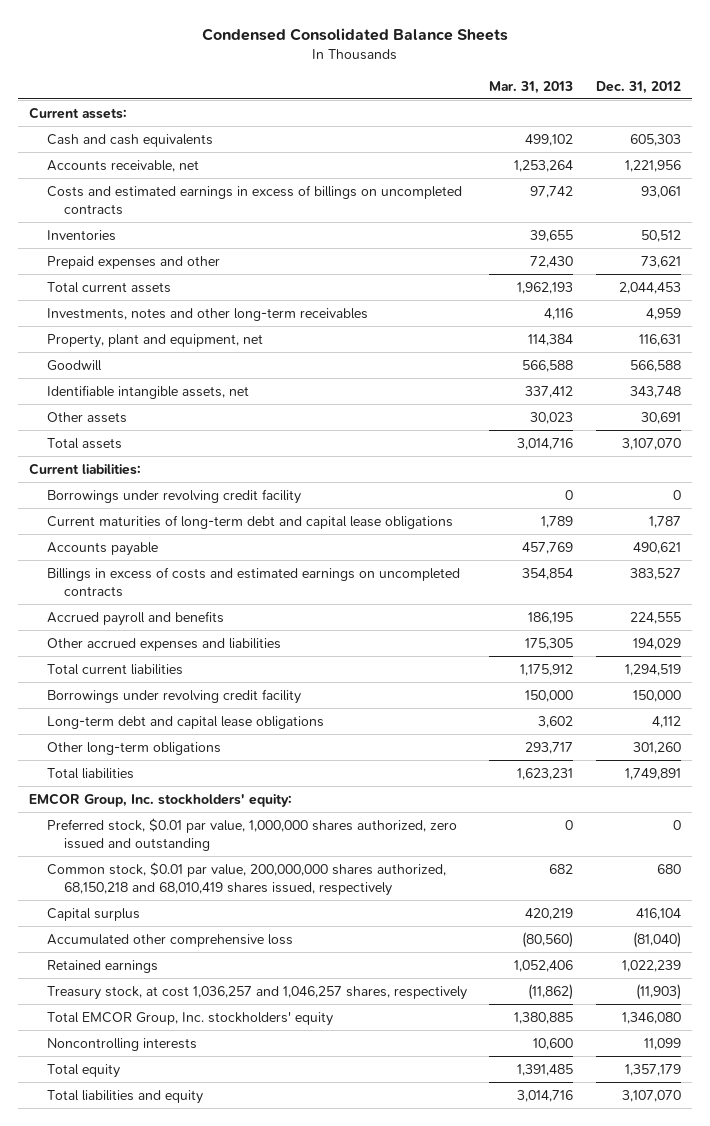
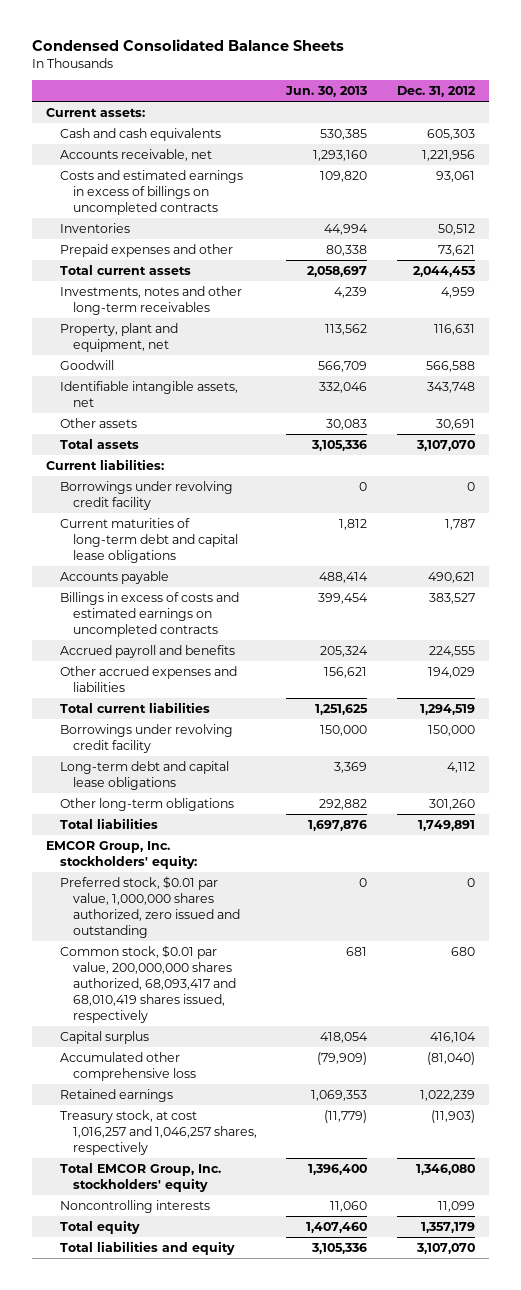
[489,80,574,94] Mar. 31, 2013 -> none
none -> [285,86,368,98] Jun. 30, 2013
[46,861,446,896] Common stock, $0.01 par value, 200,000,000 shares authorized, 68,150,218 and 68,010,419 shares issued, respectively -> [59,944,236,1024] Common stock, $0.01 par value, 200,000,000 shares authorized, 68,093,417 and 68,010,419 shares issued, respectively
[46,985,467,1000] Treasury stock, at cost 1,036,257 and 1,046,257 shares, respectively -> [59,1109,257,1155] Treasury stock, at cost 1,016,257 and 1,046,257 shares, respectively

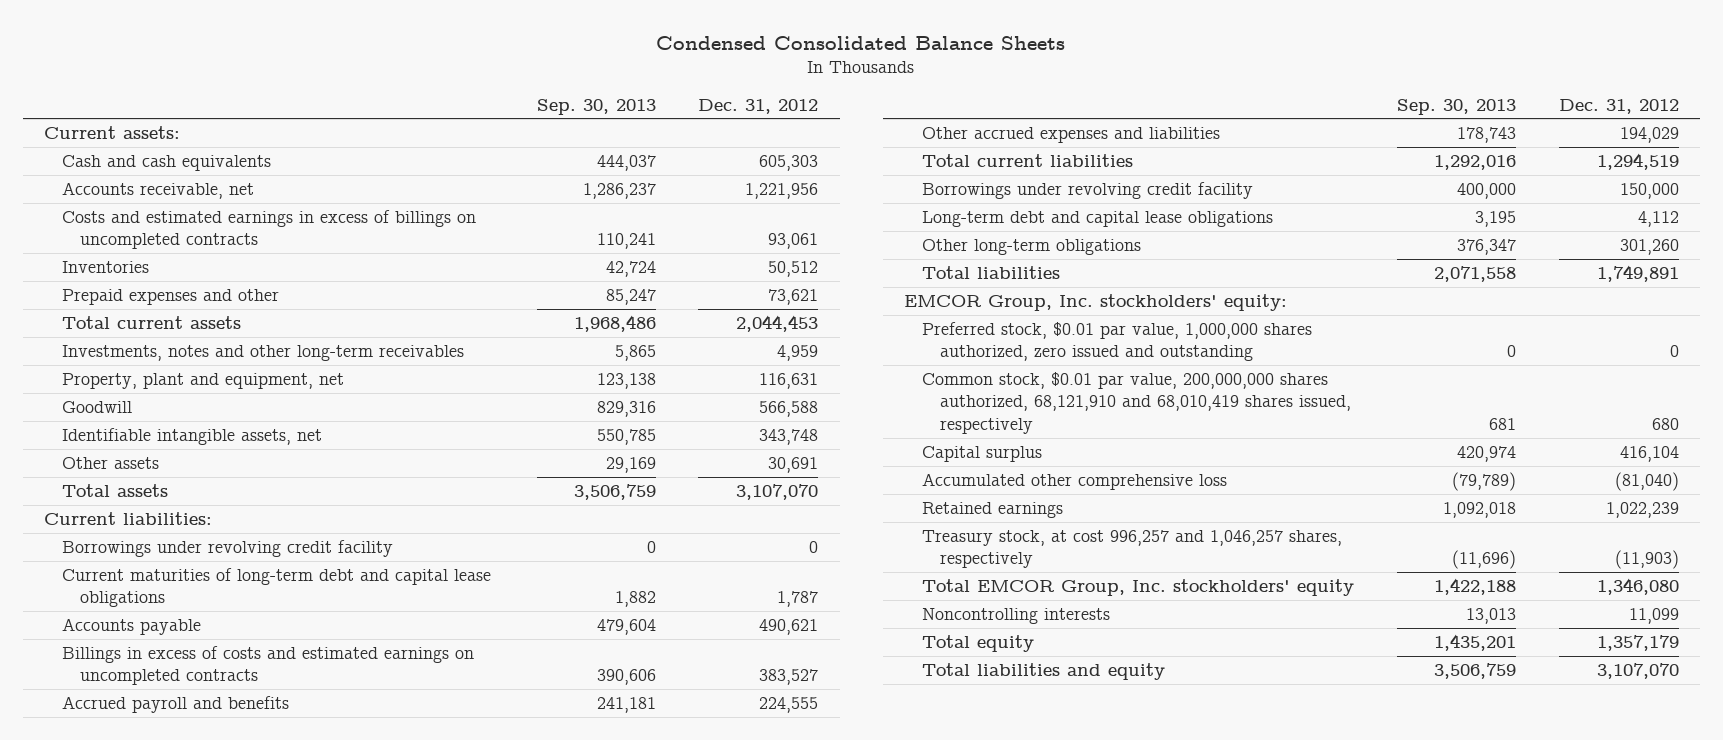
[285,86,368,98] Jun. 30, 2013 -> none
none -> [536,98,656,115] Sep. 30, 2013
[59,944,236,1024] Common stock, $0.01 par value, 200,000,000 shares authorized, 68,093,417 and 68,010,419 shares issued, respectively -> [922,371,1352,434] Common stock, $0.01 par value, 200,000,000 shares authorized, 68,121,910 and 68,010,419 shares issued, respectively
[59,1109,257,1155] Treasury stock, at cost 1,016,257 and 1,046,257 shares, respectively -> [922,529,1343,569] Treasury stock, at cost 996,257 and 1,046,257 shares, respectively

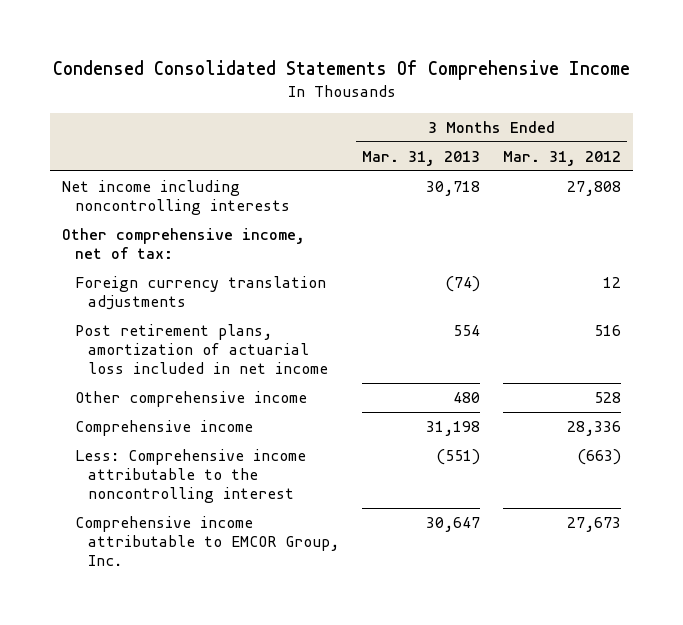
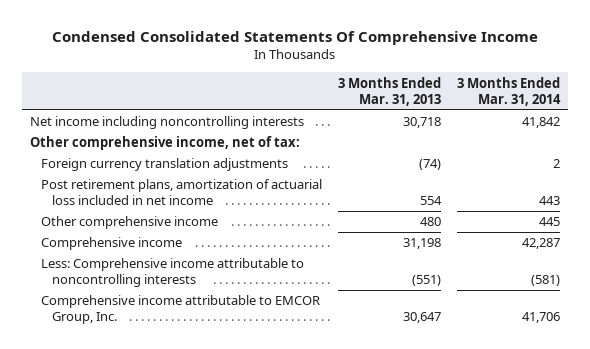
[503,150,622,166] Mar. 31, 2012 -> none
none -> [456,76,561,106] 3 Months Ended Mar. 31, 2014
[74,448,306,504] Less: Comprehensive income attributable to the noncontrolling interest -> [40,258,304,288] Less: Comprehensive income attributable to noncontrolling interests

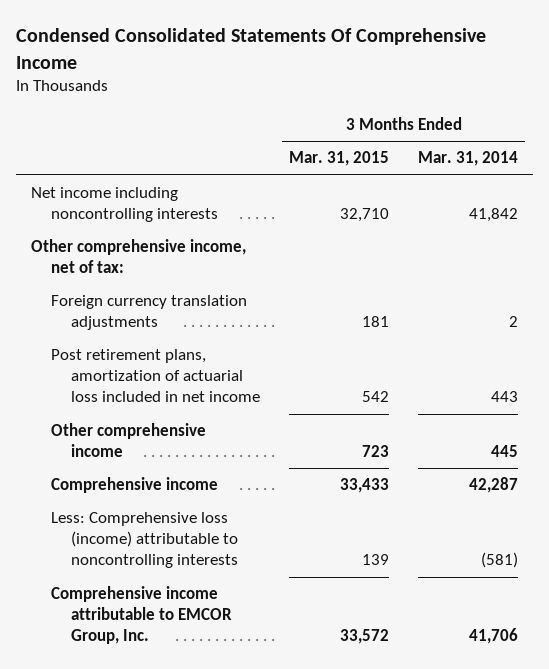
[337,76,441,106] 3 Months Ended Mar. 31, 2013 -> none
none -> [289,151,390,167] Mar. 31, 2015
[40,258,304,288] Less: Comprehensive income attributable to noncontrolling interests -> [51,512,239,569] Less: Comprehensive loss (income) attributable to noncontrolling interests

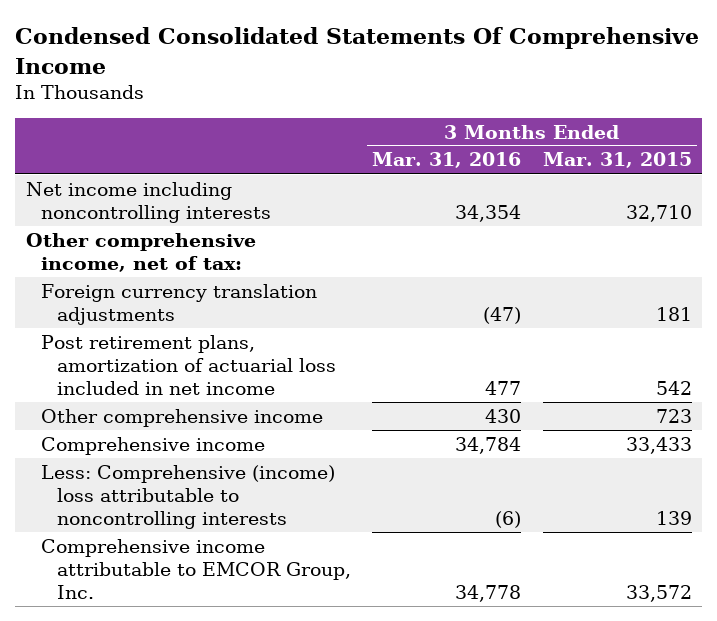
[418,151,519,167] Mar. 31, 2014 -> none
none -> [372,152,522,169] Mar. 31, 2016
[51,512,239,569] Less: Comprehensive loss (income) attributable to noncontrolling interests -> [41,464,336,529] Less: Comprehensive (income) loss attributable to noncontrolling interests

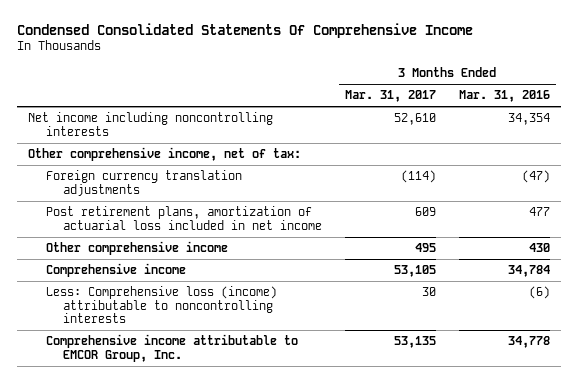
[542,152,692,169] Mar. 31, 2015 -> none
none -> [344,90,436,103] Mar. 31, 2017
[41,464,336,529] Less: Comprehensive (income) loss attributable to noncontrolling interests -> [45,286,277,324] Less: Comprehensive loss (income) attributable to noncontrolling interests

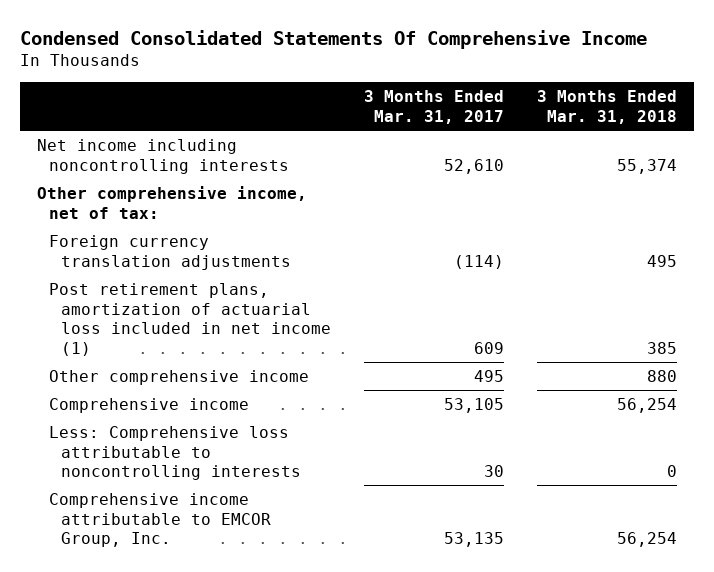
[458,90,550,103] Mar. 31, 2016 -> none
none -> [537,90,678,124] 3 Months Ended Mar. 31, 2018
[45,206,322,230] Post retirement plans, amortization of actuarial loss included in net income -> [48,283,331,356] Post retirement plans, amortization of actuarial loss included in net income (1)
[45,286,277,324] Less: Comprehensive loss (income) attributable to noncontrolling interests -> [48,426,301,481] Less: Comprehensive loss attributable to noncontrolling interests

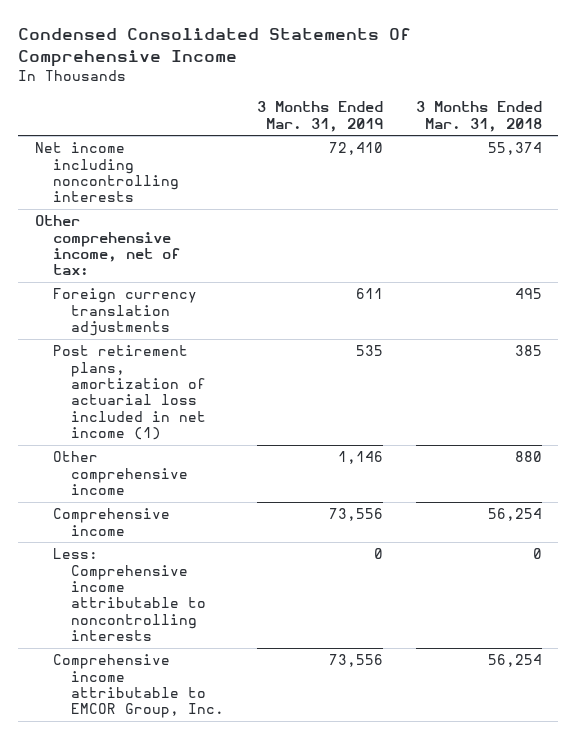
[364,90,505,124] 3 Months Ended Mar. 31, 2017 -> none
none -> [257,101,384,132] 3 Months Ended Mar. 31, 2019
[48,426,301,481] Less: Comprehensive loss attributable to noncontrolling interests -> [53,548,207,642] Less: Comprehensive income attributable to noncontrolling interests

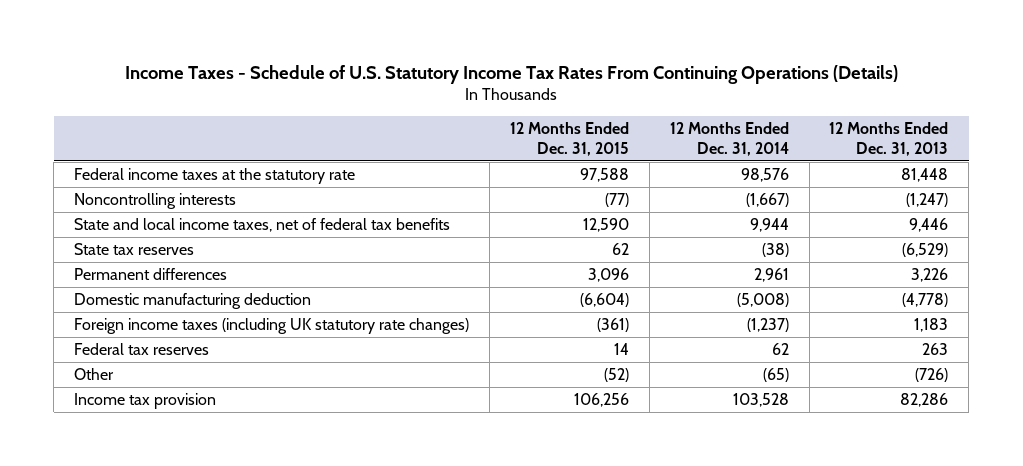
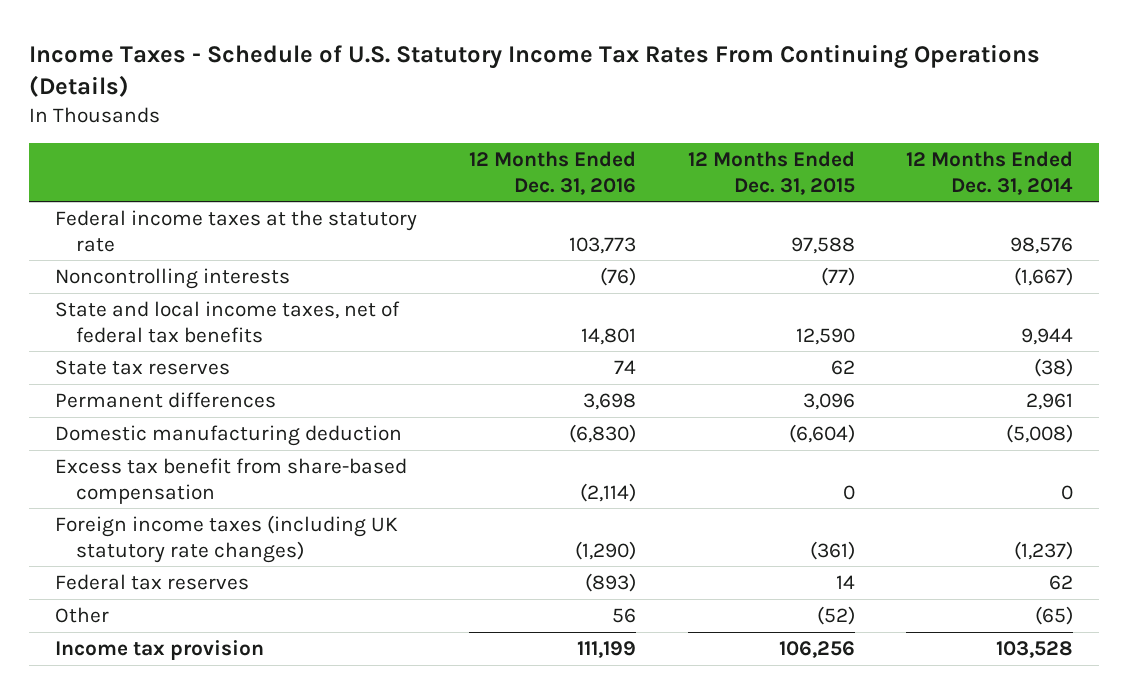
[829,122,949,156] 12 Months Ended Dec. 31, 2013 -> none
none -> [468,150,636,195] 12 Months Ended Dec. 31, 2016
none -> [55,457,408,504] Excess tax benefit from share-based compensation

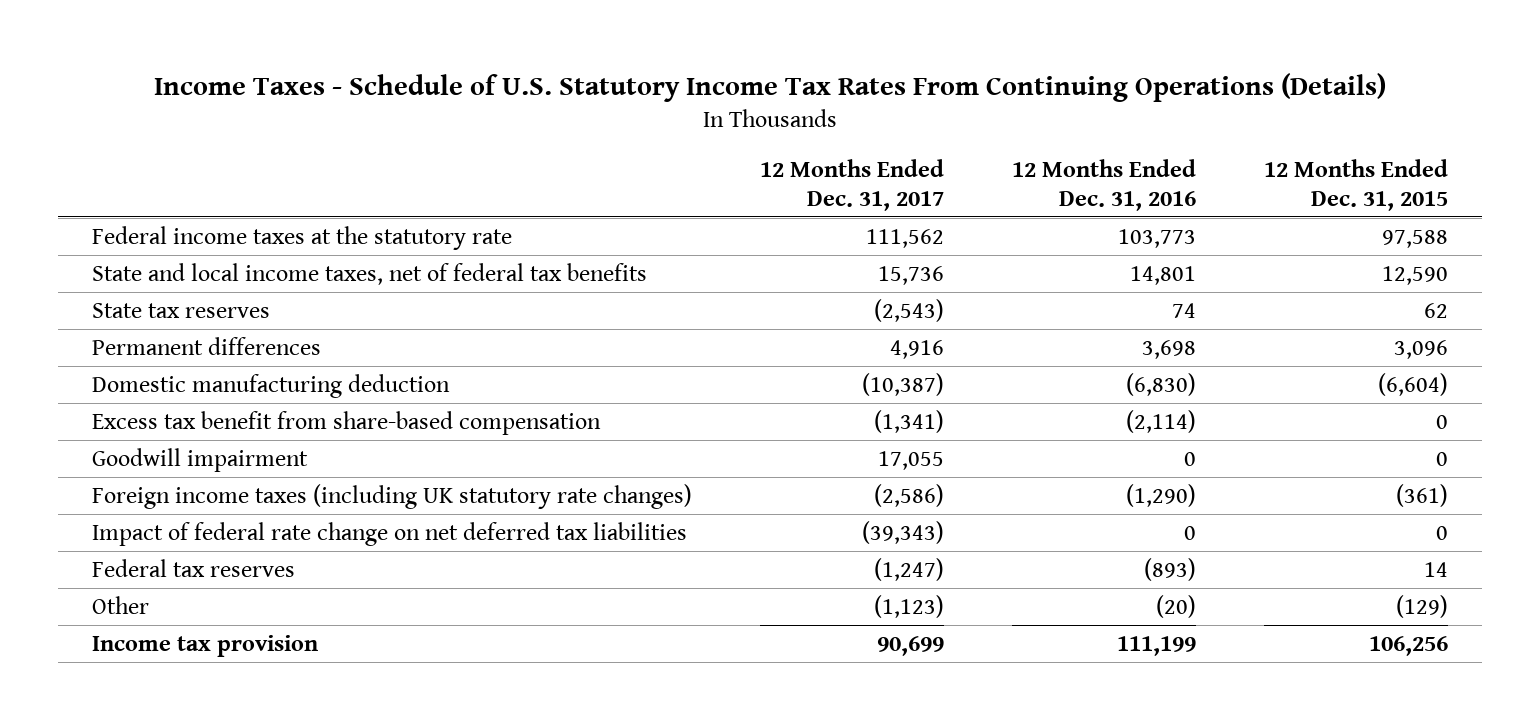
[906,150,1074,195] 12 Months Ended Dec. 31, 2014 -> none
none -> [760,159,945,211] 12 Months Ended Dec. 31, 2017
[55,267,291,289] Noncontrolling interests -> none
none -> [91,447,308,472] Goodwill impairment
none -> [91,521,687,546] Impact of federal rate change on net deferred tax liabilities
[611,607,636,623] 56 -> [1156,594,1197,618] (20)
[816,605,855,625] (52) -> [1396,594,1449,618] (129)

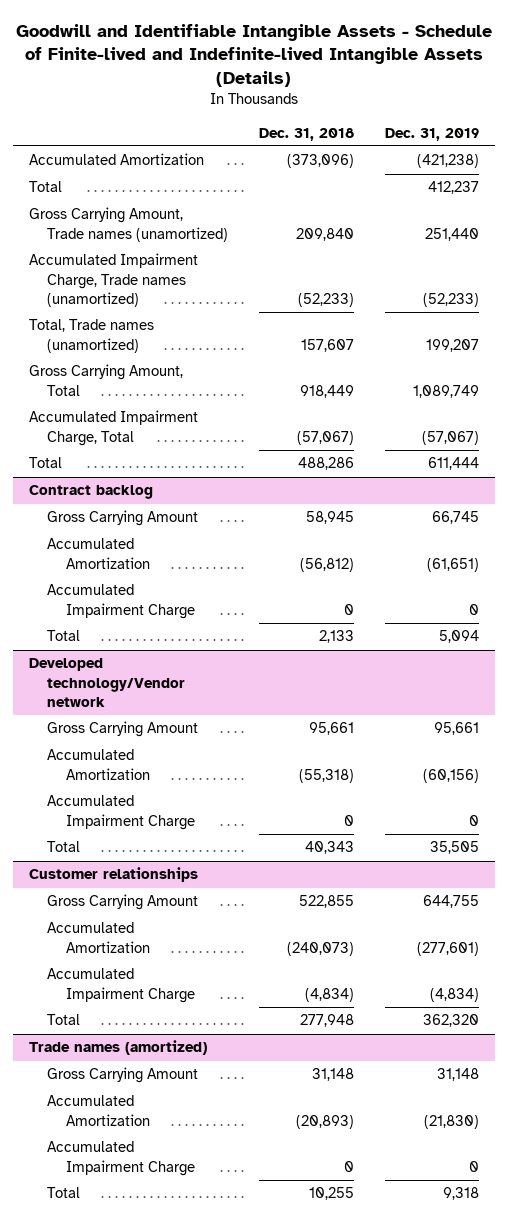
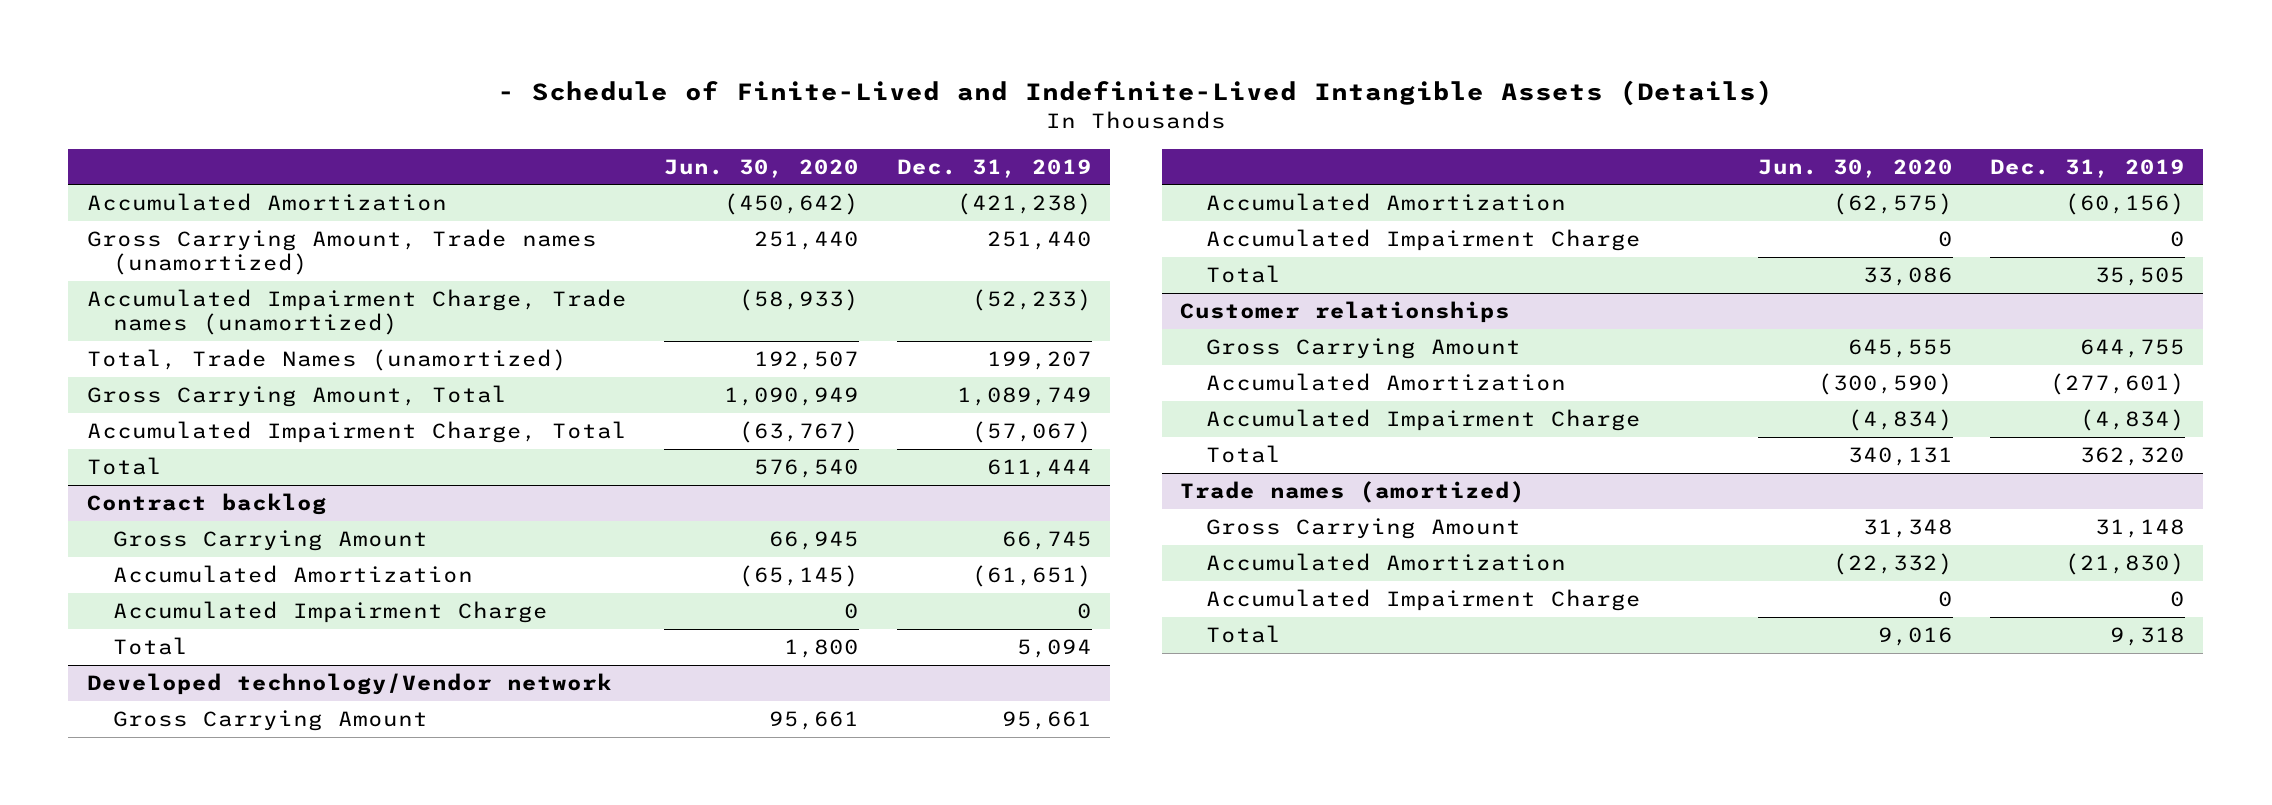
[15,23,492,87] Goodwill and Identifiable Intangible Assets - Schedule of Finite-lived and Indefinite-lived Intangible Assets (Details) -> [497,80,1773,107] - Schedule of Finite-Lived and Indefinite-Lived Intangible Assets (Details)
[259,127,355,141] Dec. 31, 2018 -> none
none -> [664,158,860,178] Jun. 30, 2020
[28,181,62,193] Total -> none
[28,319,154,353] Total, Trade names (unamortized) -> [87,349,568,372] Total, Trade Names (unamortized)

